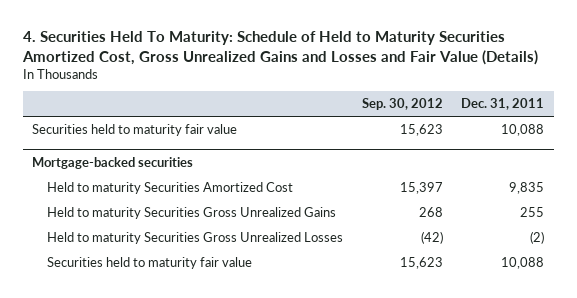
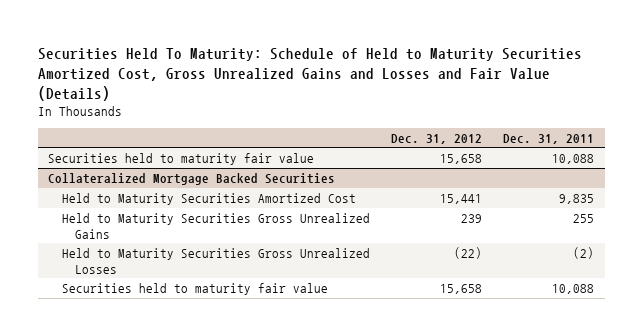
[21,31,538,65] 4. Securities Held To Maturity: Schedule of Held to Maturity Securities Amortized Cost, Gross Unrealized Gains and Losses and Fair Value (Details) -> [37,47,582,101] Securities Held To Maturity: Schedule of Held to Maturity Securities Amortized Cost, Gross Unrealized Gains and Losses and Fair Value (Details)
[361,98,443,111] Sep. 30, 2012 -> none
none -> [390,133,482,144] Dec. 31, 2012
[32,156,194,169] Mortgage-backed securities -> [48,172,336,185] Collateralized Mortgage Backed Securities
[46,182,293,195] Held to maturity Securities Amortized Cost -> [61,192,356,205] Held to Maturity Securities Amortized Cost
[46,207,336,220] Held to maturity Securities Gross Unrealized Gains -> [61,212,370,239] Held to Maturity Securities Gross Unrealized Gains
[46,232,343,245] Held to maturity Securities Gross Unrealized Losses -> [61,247,370,274] Held to Maturity Securities Gross Unrealized Losses

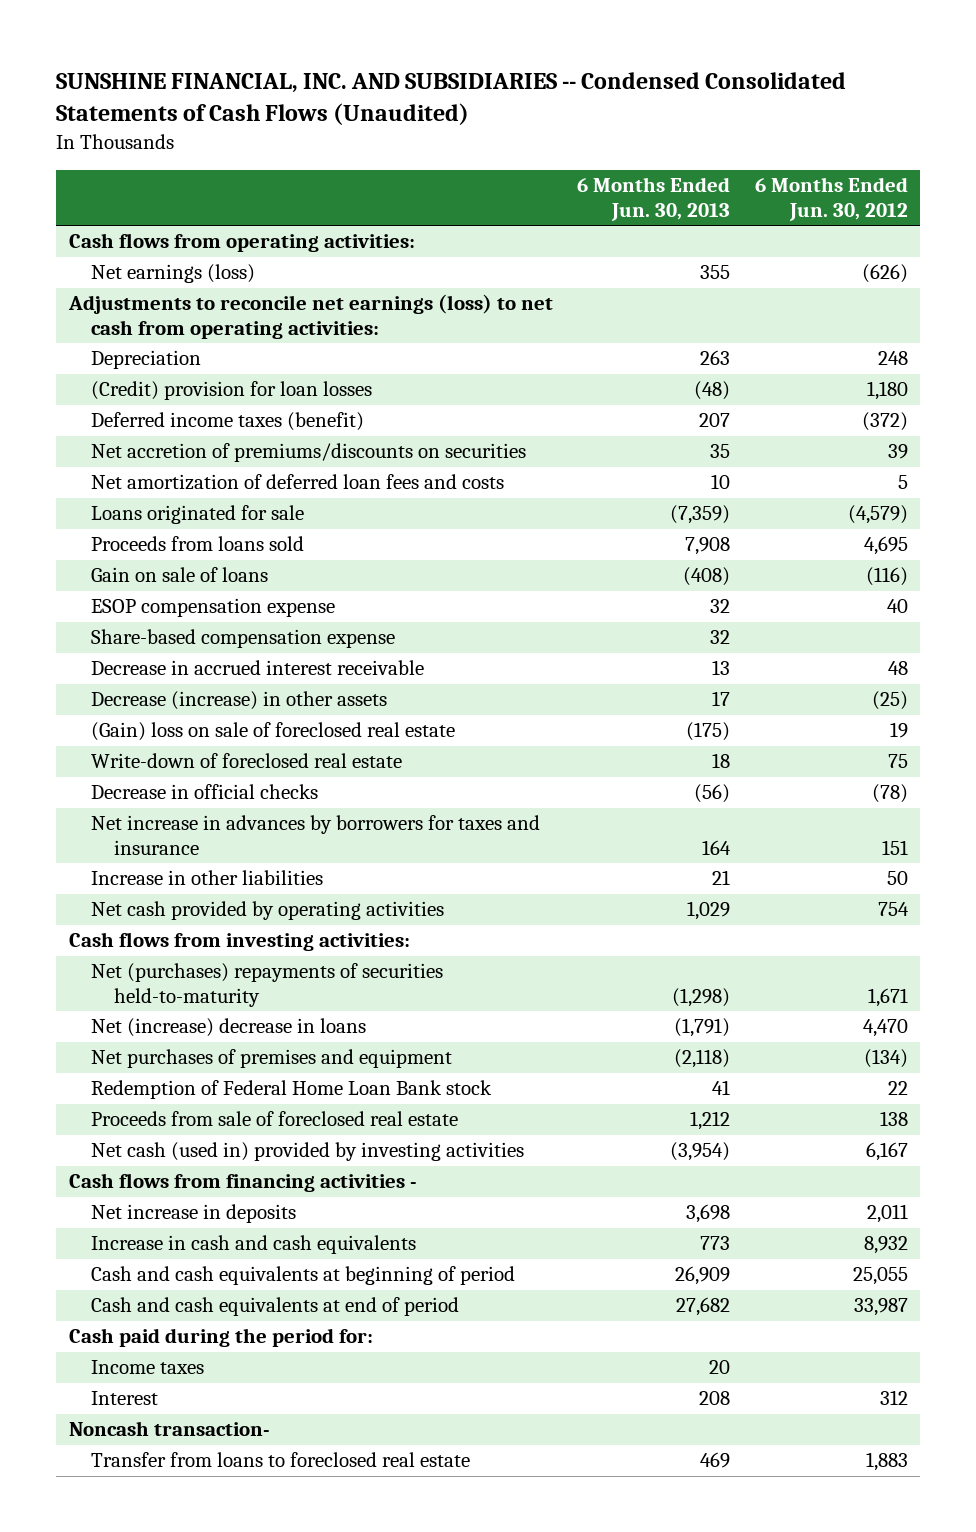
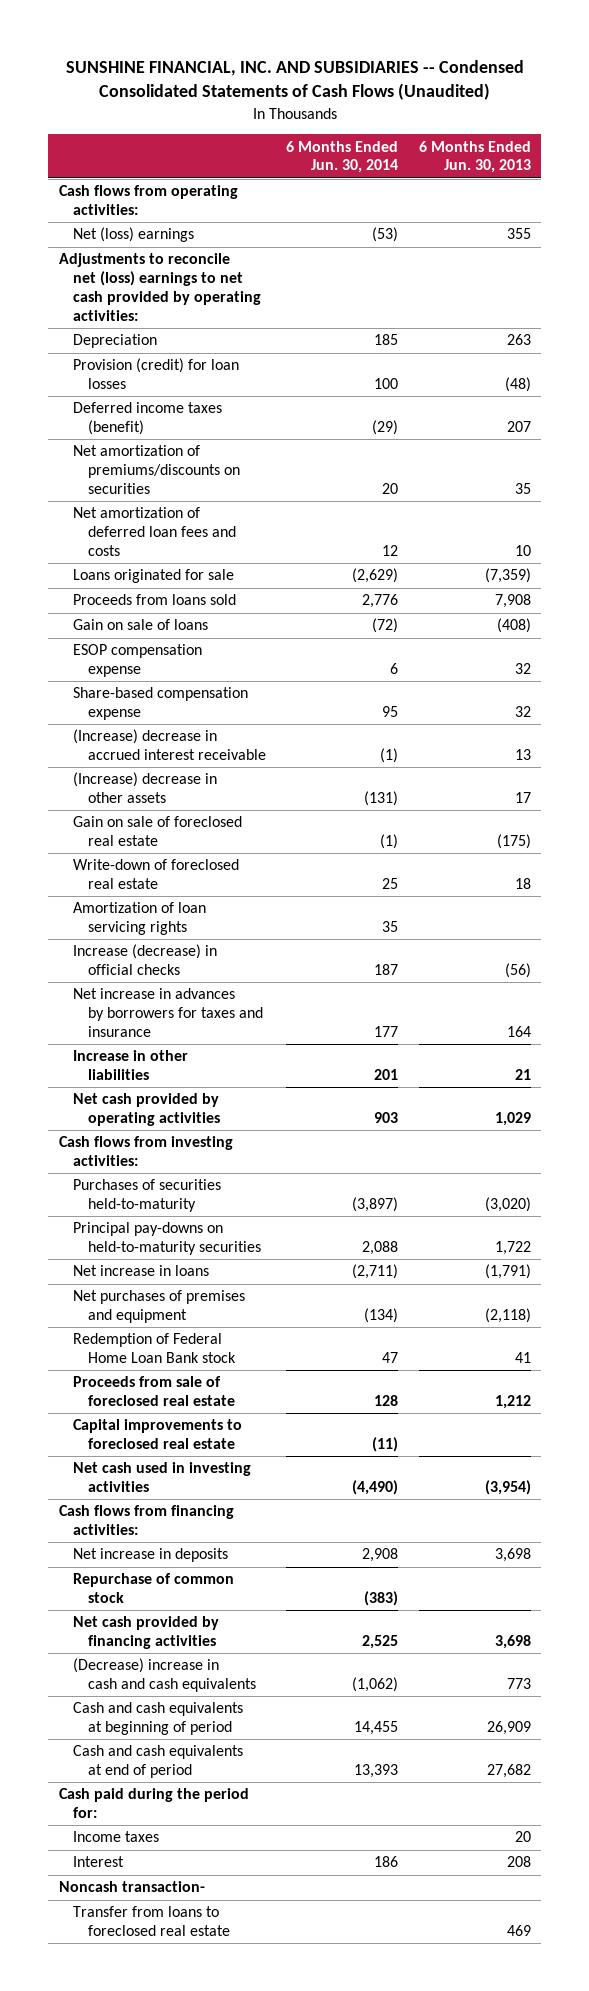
[754,177,908,221] 6 Months Ended Jun. 30, 2012 -> none
none -> [286,140,399,174] 6 Months Ended Jun. 30, 2014
[91,264,256,284] Net earnings (loss) -> [73,227,195,243] Net (loss) earnings
[67,294,553,340] Adjustments to reconcile net earnings (loss) to net cash from operating activities: -> [58,253,262,321] Adjustments to reconcile net (loss) earnings to net cash provided by operating activities:
[91,381,373,401] (Credit) provision for loan losses -> [73,358,240,390] Provision (credit) for loan losses
[91,443,527,463] Net accretion of premiums/discounts on securities -> [73,445,240,495] Net amortization of premiums/discounts on securities
[91,660,425,676] Decrease in accrued interest receivable -> [73,729,266,761] (Increase) decrease in accrued interest receivable
[91,691,388,711] Decrease (increase) in other assets -> [73,772,218,804] (Increase) decrease in other assets
[91,722,456,742] (Gain) loss on sale of foreclosed real estate -> [73,816,243,847] Gain on sale of foreclosed real estate
none -> [73,902,207,936] Amortization of loan servicing rights
[91,784,319,800] Decrease in official checks -> [73,944,218,976] Increase (decrease) in official checks
[91,963,444,1008] Net (purchases) repayments of securities held-to-maturity -> [73,1179,222,1213] Purchases of securities held-to-maturity
[672,988,731,1008] (1,298) -> [484,1197,531,1213] (3,020)
none -> [73,1222,261,1256] Principal pay-downs on held-to-maturity securities
[91,1018,367,1038] Net (increase) decrease in loans -> [73,1265,210,1277] Net increase in loans
none -> [73,1419,243,1450] Capital improvements to foreclosed real estate
[91,1142,525,1162] Net cash (used in) provided by investing activities -> [73,1462,252,1493] Net cash used in investing activities
[68,1173,417,1193] Cash flows from financing activities - -> [58,1505,234,1536] Cash flows from financing activities:
none -> [73,1573,235,1604] Repurchase of common stock
none -> [73,1616,220,1650] Net cash provided by financing activities
[91,1235,417,1255] Increase in cash and cash equivalents -> [73,1658,256,1693] (Decrease) increase in cash and cash equivalents

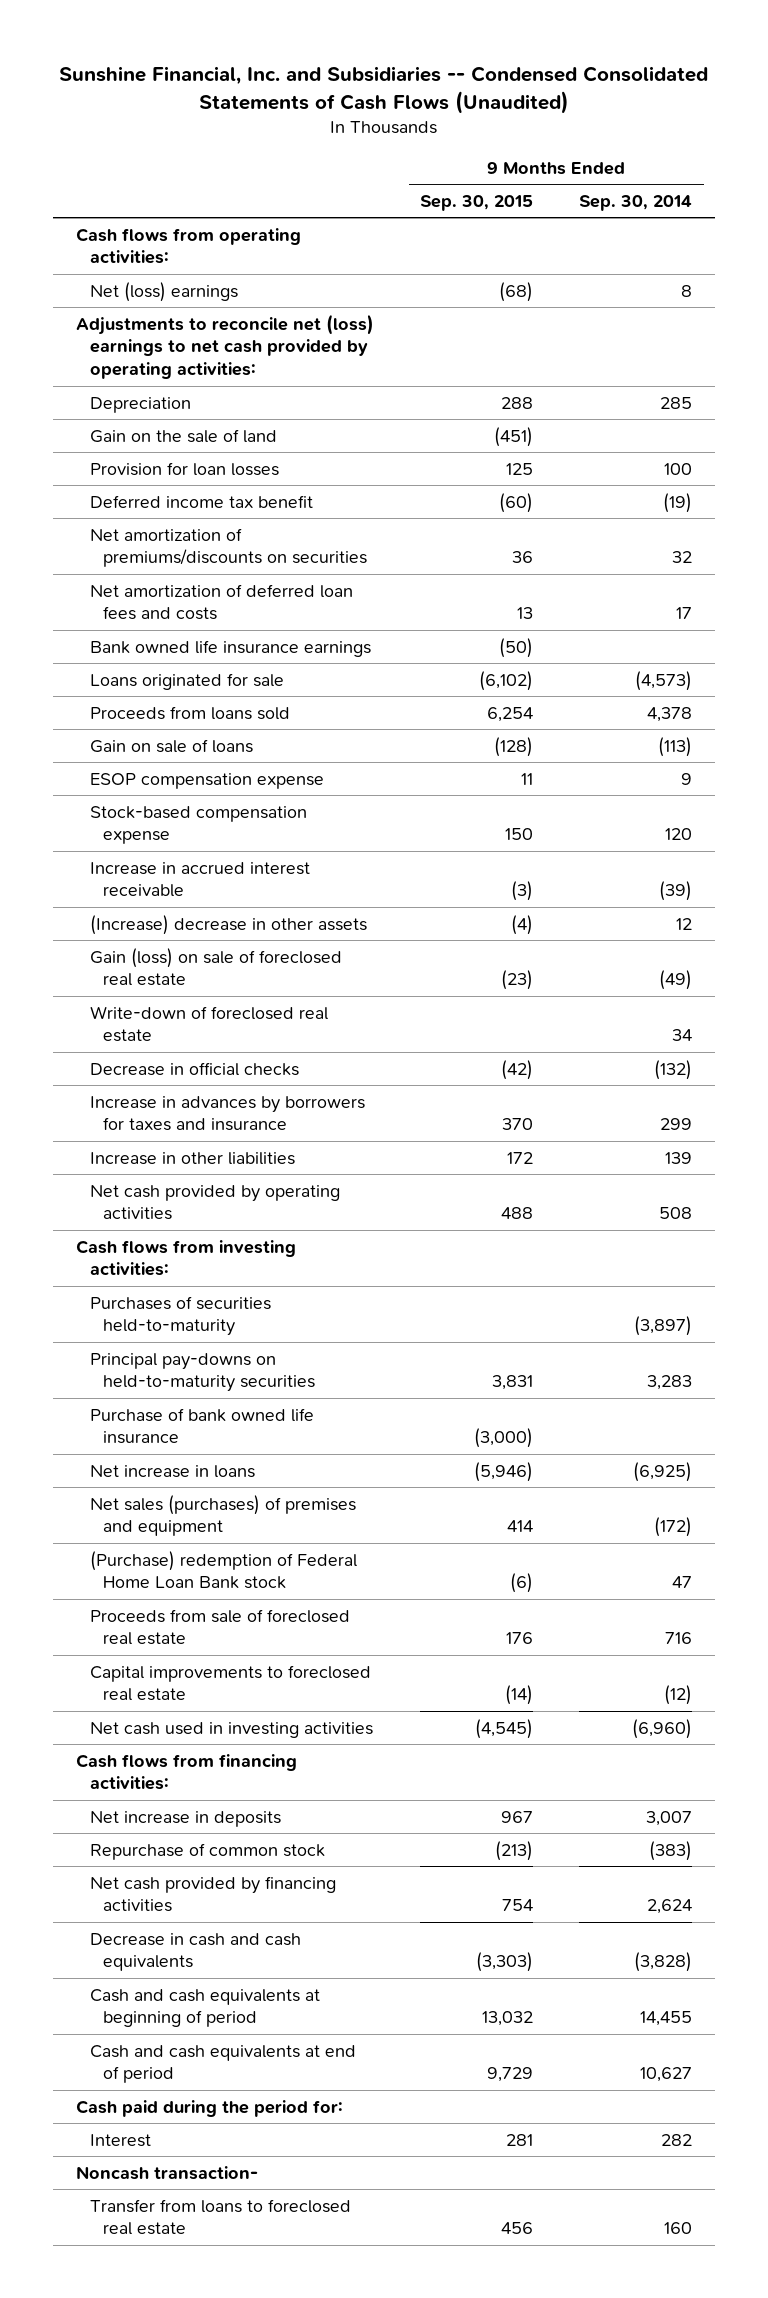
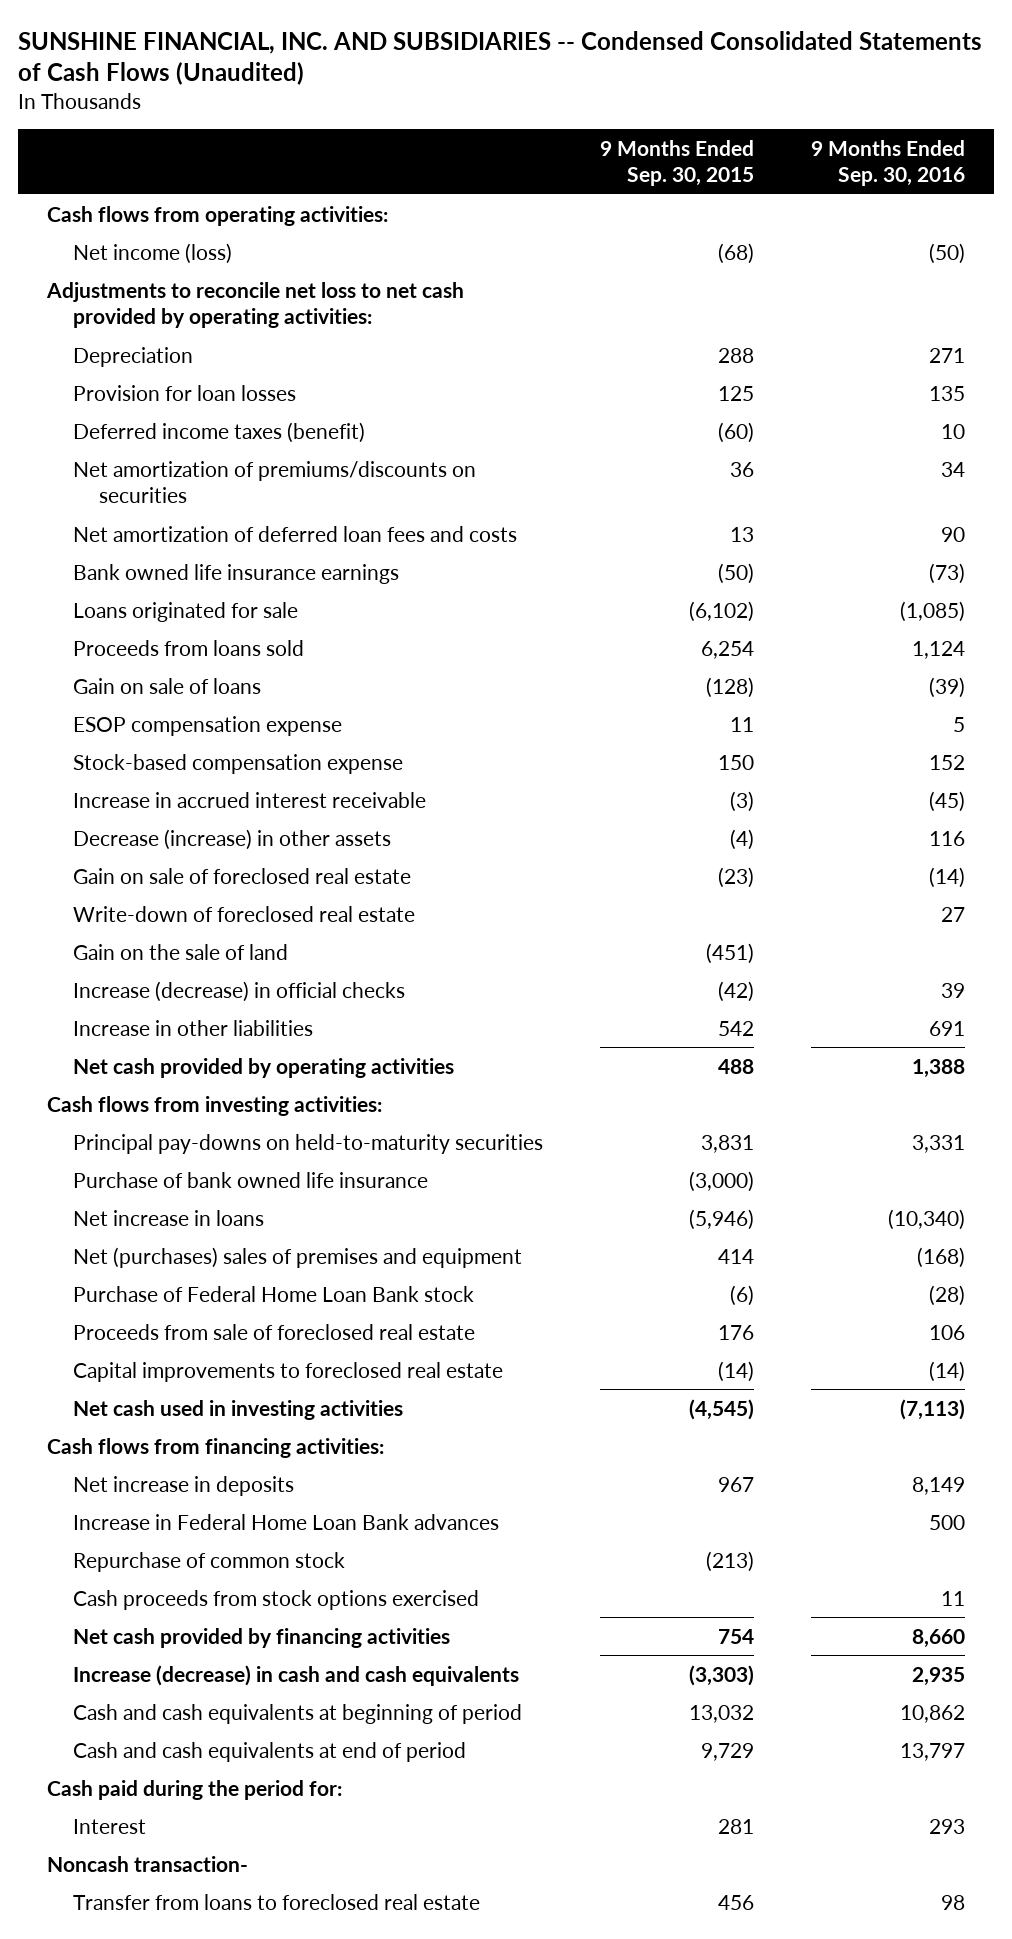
[59,66,709,114] Sunshine Financial, Inc. and Subsidiaries -- Condensed Consolidated Statements of Cash Flows (Unaudited) -> [17,30,982,86] SUNSHINE FINANCIAL, INC. AND SUBSIDIARIES -- Condensed Consolidated Statements of Cash Flows (Unaudited)
[579,195,693,212] Sep. 30, 2014 -> none
none -> [811,139,966,186] 9 Months Ended Sep. 30, 2016
[89,281,238,302] Net (loss) earnings -> [72,242,232,264] Net income (loss)
[76,313,375,380] Adjustments to reconcile net (loss) earnings to net cash provided by operating activities: -> [45,281,464,328] Adjustments to reconcile net loss to net cash provided by operating activities:
[89,494,313,508] Deferred income tax benefit -> [72,421,365,443] Deferred income taxes (benefit)
[89,914,367,935] (Increase) decrease in other assets -> [72,828,391,850] Decrease (increase) in other assets
[89,947,342,987] Gain (loss) on sale of foreclosed real estate -> [72,867,411,884] Gain on sale of foreclosed real estate
[89,1095,365,1132] Increase in advances by borrowers for taxes and insurance -> none
[89,428,277,443] Gain on the sale of land -> [72,943,288,960] Gain on the sale of land
[89,1061,299,1076] Decrease in official checks -> [72,980,405,1002] Increase (decrease) in official checks
[507,1151,534,1164] 172 -> [717,1020,754,1036] 542
[89,1295,271,1337] Purchases of securities held-to-maturity -> none
[89,1494,356,1537] Net sales (purchases) of premises and equipment -> [72,1246,522,1268] Net (purchases) sales of premises and equipment
[89,1550,357,1590] (Purchase) redemption of Federal Home Loan Bank stock -> [72,1285,474,1302] Purchase of Federal Home Loan Bank stock
none -> [72,1513,499,1530] Increase in Federal Home Loan Bank advances
none -> [72,1589,479,1610] Cash proceeds from stock options exercised
[89,1932,301,1972] Decrease in cash and cash equivalents -> [72,1664,519,1686] Increase (decrease) in cash and cash equivalents

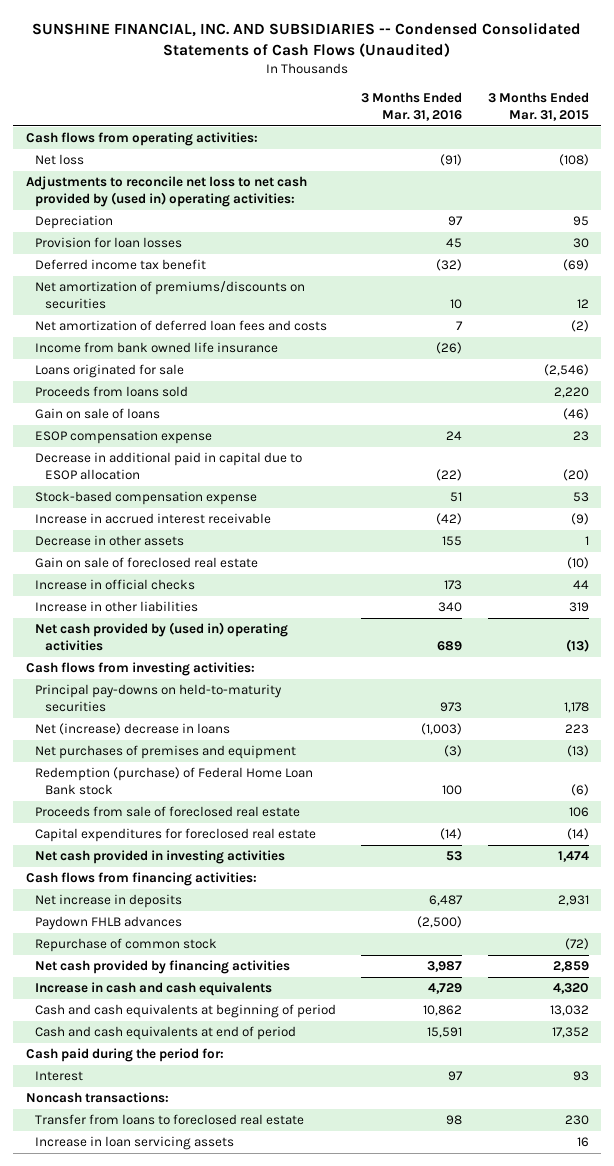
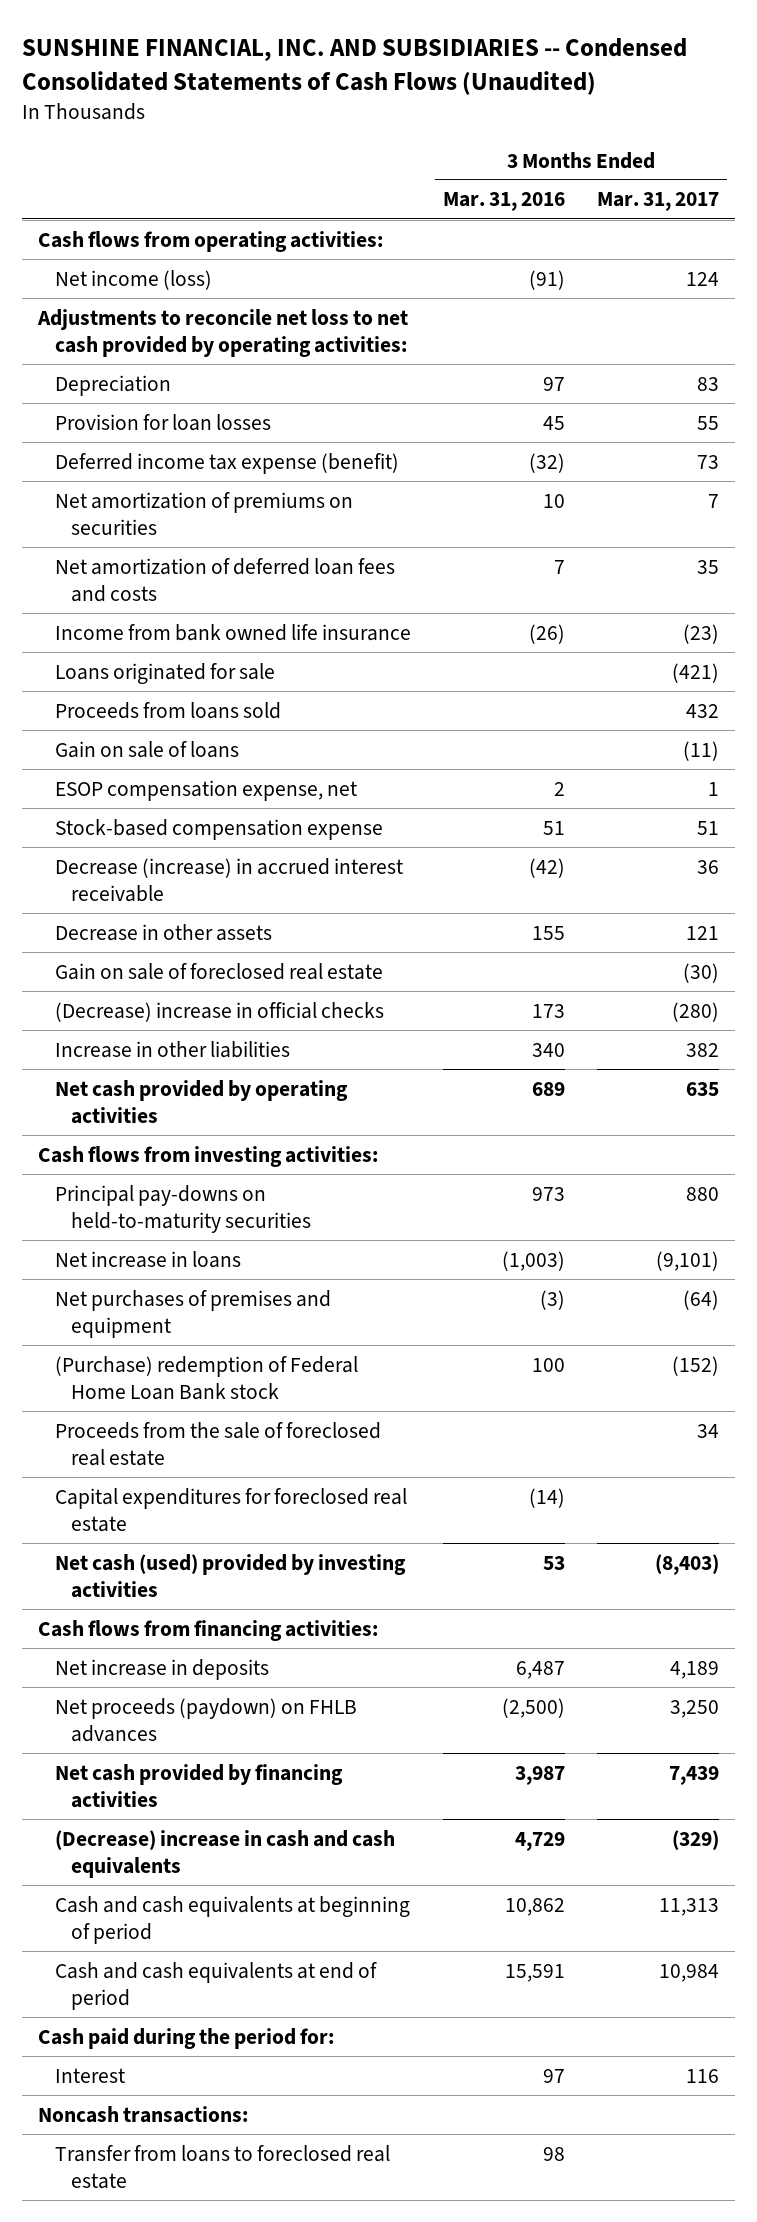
[487,91,589,121] 3 Months Ended Mar. 31, 2015 -> none
none -> [596,192,719,212] Mar. 31, 2017
[35,154,85,166] Net loss -> [54,269,212,290] Net income (loss)
[25,176,307,208] Adjustments to reconcile net loss to net cash provided by (used in) operating activities: -> [37,308,409,358] Adjustments to reconcile net loss to net cash provided by operating activities:
[35,259,207,271] Deferred income tax benefit -> [54,452,399,474] Deferred income tax expense (benefit)
[35,281,306,310] Net amortization of premiums/discounts on securities -> [54,491,353,536] Net amortization of premiums on securities
[35,452,303,481] Decrease in additional paid in capital due to ESOP allocation -> none
[35,430,213,445] ESOP compensation expense -> [54,779,357,801] ESOP compensation expense, net
[446,431,463,441] 24 -> [553,781,565,796] 2
[35,513,272,525] Increase in accrued interest receivable -> [54,857,403,903] Decrease (increase) in accrued interest receivable
[35,579,196,591] Increase in official checks -> [54,1001,384,1022] (Decrease) increase in official checks
[35,622,289,652] Net cash provided by (used in) operating activities -> [54,1079,348,1125] Net cash provided by operating activities
[35,723,231,736] Net (increase) decrease in loans -> [54,1250,241,1268] Net increase in loans
[35,767,314,796] Redemption (purchase) of Federal Home Loan Bank stock -> [54,1355,358,1401] (Purchase) redemption of Federal Home Loan Bank stock
[35,806,301,818] Proceeds from sale of foreclosed real estate -> [54,1421,381,1467] Proceeds from the sale of foreclosed real estate
[35,850,286,865] Net cash provided in investing activities -> [54,1553,406,1599] Net cash (used) provided by investing activities
[35,938,218,953] Repurchase of common stock -> none
[35,916,183,931] Paydown FHLB advances -> [54,1697,357,1743] Net proceeds (paydown) on FHLB advances
[35,982,273,997] Increase in cash and cash equivalents -> [54,1829,395,1879] (Decrease) increase in cash and cash equivalents
[35,1136,235,1151] Increase in loan servicing assets -> none

